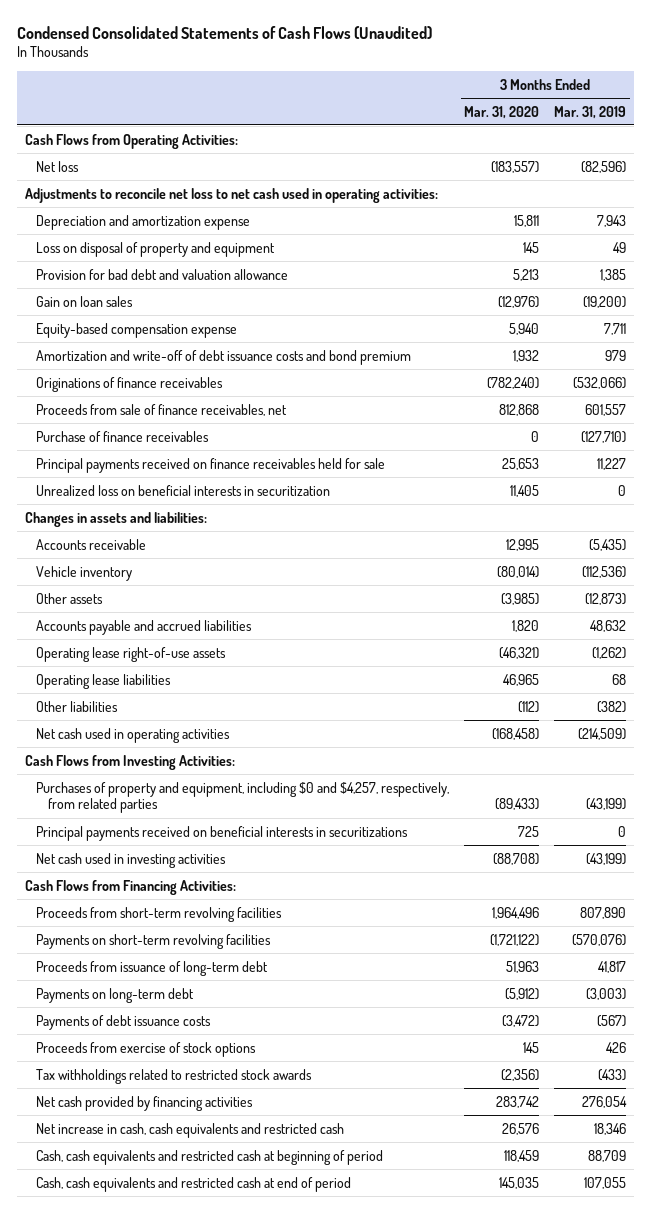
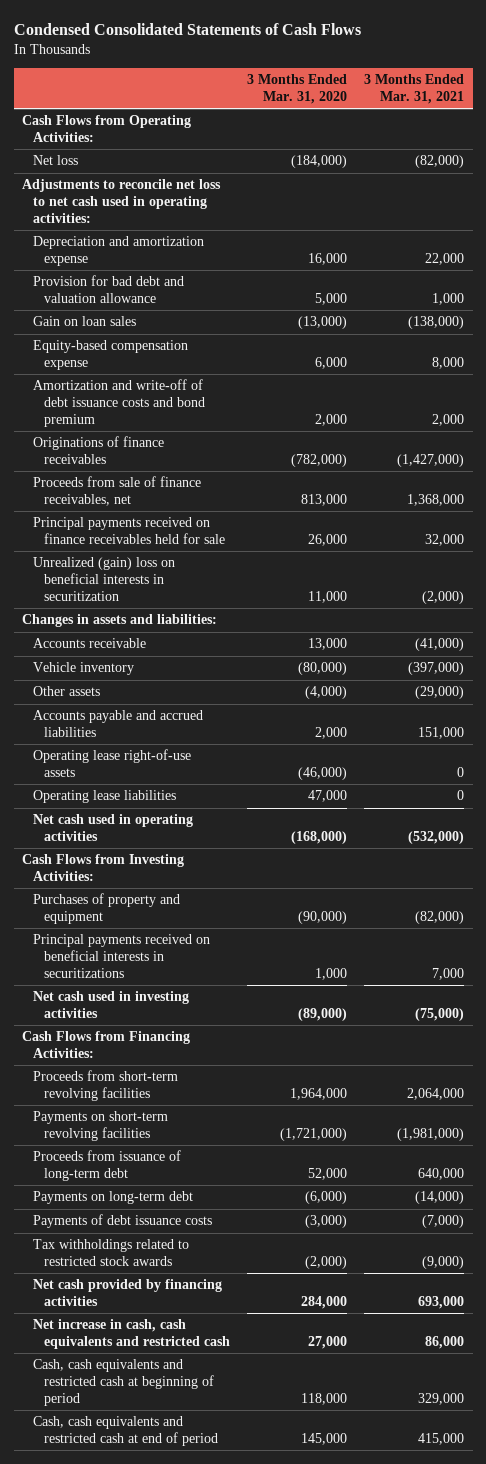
[17,25,433,39] Condensed Consolidated Statements of Cash Flows (Unaudited) -> [13,23,361,36] Condensed Consolidated Statements of Cash Flows
[554,105,627,119] Mar. 31, 2019 -> none
none -> [364,74,465,104] 3 Months Ended Mar. 31, 2021
[491,160,540,173] (183,557) -> [290,155,347,169] (184,000)
[36,241,276,257] Loss on disposal of property and equipment -> none
[36,430,210,442] Purchase of finance receivables -> none
[514,214,540,227] 15,811 -> [307,252,347,265] 16,000
[513,268,540,281] 5,213 -> [314,292,347,305] 5,000
[498,295,540,308] (12,976) -> [297,316,347,330] (13,000)
[509,322,540,335] 5,940 -> [314,356,347,369] 6,000
[513,349,540,362] 1,932 -> [314,413,347,426] 2,000
[487,376,540,389] (782,240) -> [290,453,347,467] (782,000)
[499,403,540,416] 812,868 -> [300,493,347,506] 813,000
[502,457,540,470] 25,653 -> [307,533,347,546] 26,000
[36,484,331,496] Unrealized loss on beneficial interests in securitization -> [32,557,175,601] Unrealized (gain) loss on beneficial interests in securitization
[510,484,540,497] 11,405 -> [307,590,347,603] 11,000
[36,700,119,712] Other liabilities -> none
[506,538,540,551] 12,995 -> [307,638,347,651] 13,000
[497,565,540,578] (80,014) -> [297,662,347,676] (80,000)
[501,592,540,605] (3,985) -> [304,686,347,700] (4,000)
[512,619,540,632] 1,820 -> [314,726,347,739] 2,000
[499,646,540,659] (46,321) -> [297,766,347,780] (46,000)
[503,673,540,686] 46,965 -> [307,790,347,803] 47,000
[492,727,540,740] (168,458) -> [290,830,347,844] (168,000)
[36,781,450,814] Purchases of property and equipment, including $0 and $4,257, respectively, from related parties -> [32,893,180,924] Purchases of property and equipment
[495,798,540,811] (89,433) -> [297,910,347,924] (90,000)
[518,825,540,837] 725 -> [314,967,347,980] 1,000
[493,852,540,865] (88,708) -> [297,1007,347,1021] (89,000)
[36,1041,257,1057] Proceeds from exercise of stock options -> none
[492,906,540,919] 1,964,496 -> [289,1087,347,1100] 1,964,000
[490,933,540,946] (1,721,122) -> [279,1127,347,1141] (1,721,000)
[506,960,540,973] 51,963 -> [307,1167,347,1180] 52,000
[505,987,540,1000] (5,912) -> [304,1191,347,1205] (6,000)
[502,1014,540,1027] (3,472) -> [304,1215,347,1229] (3,000)
[501,1068,540,1081] (2,356) -> [304,1255,347,1269] (2,000)
[496,1095,540,1108] 283,742 -> [300,1295,347,1309] 284,000
[502,1122,540,1135] 26,576 -> [307,1335,347,1349] 27,000
[504,1149,540,1162] 118,459 -> [300,1392,347,1405] 118,000
[499,1176,540,1189] 145,035 -> [300,1432,347,1445] 145,000

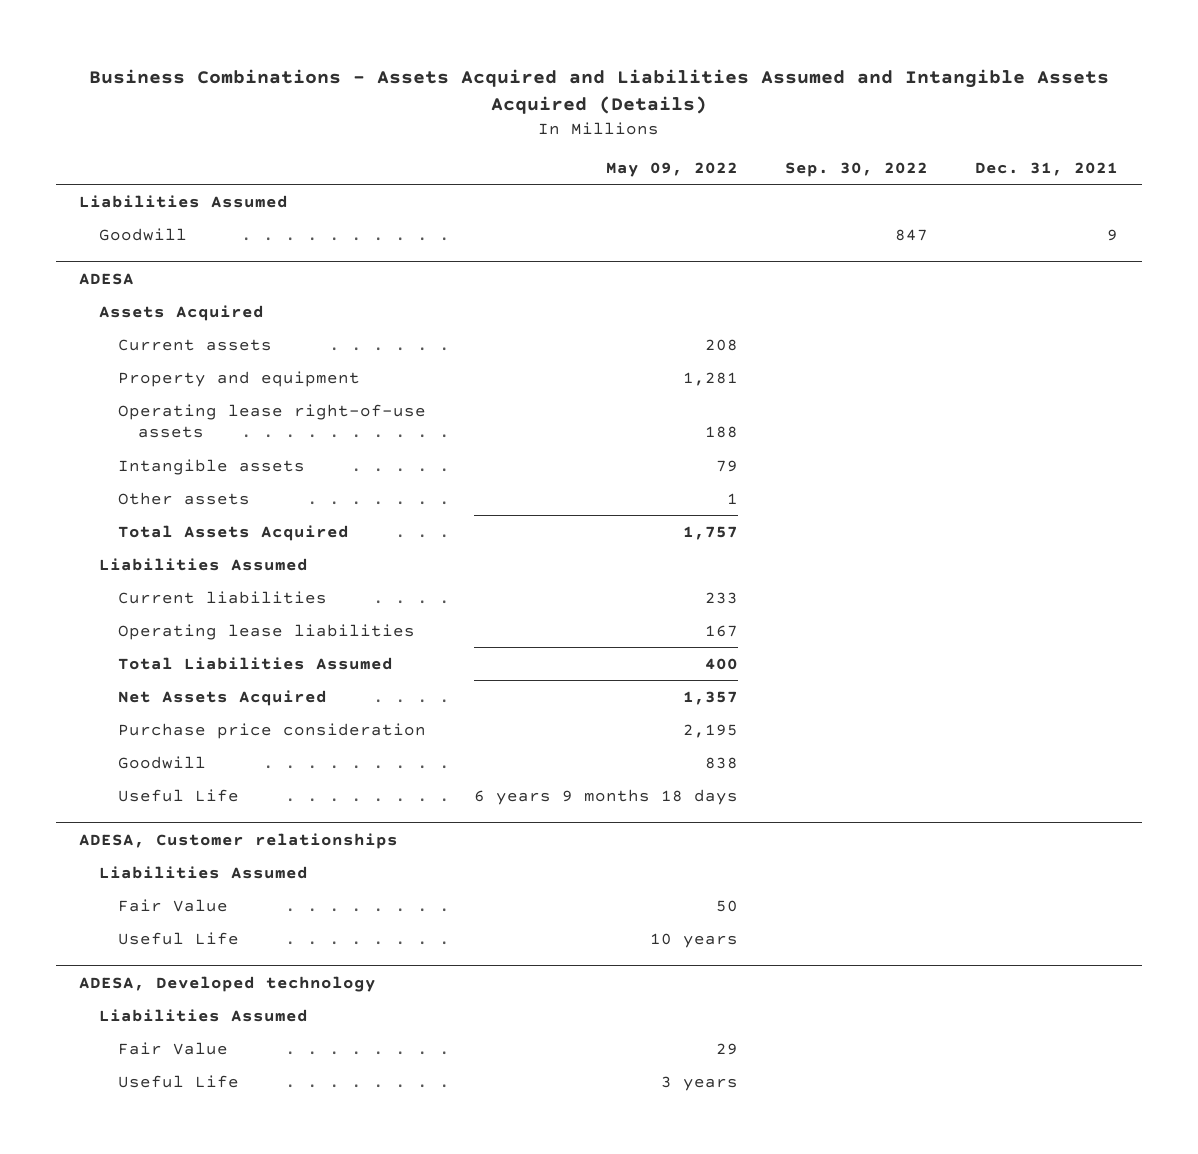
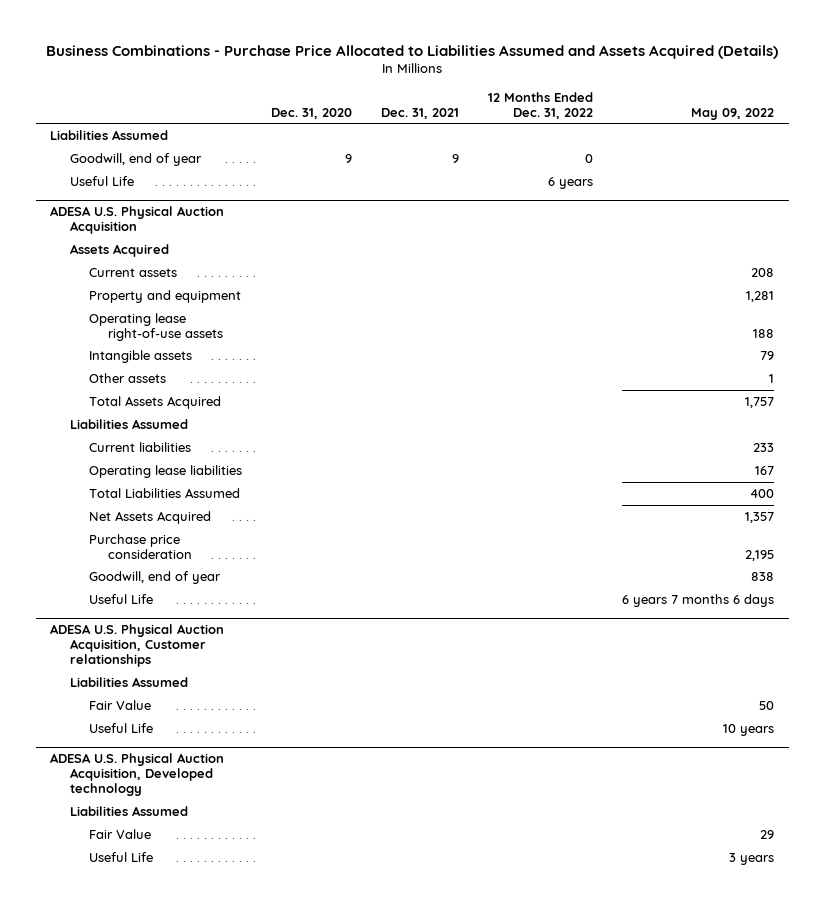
[88,68,1109,115] Business Combinations - Assets Acquired and Liabilities Assumed and Intangible Assets Acquired (Details) -> [46,44,779,59] Business Combinations - Purchase Price Allocated to Liabilities Assumed and Assets Acquired (Details)
[784,161,928,177] Sep. 30, 2022 -> none
none -> [270,107,352,119] Dec. 31, 2020
none -> [488,91,594,119] 12 Months Ended Dec. 31, 2022
[98,227,187,241] Goodwill -> [69,152,202,166] Goodwill, end of year
none -> [69,175,134,186] Useful Life
[79,272,135,285] ADESA -> [50,206,225,235] ADESA U.S. Physical Auction Acquisition
[79,832,399,849] ADESA, Customer relationships -> none
[118,755,207,769] Goodwill -> [88,570,221,584] Goodwill, end of year
[473,788,738,805] 6 years 9 months 18 days -> [622,593,775,607] 6 years 7 months 6 days
none -> [50,624,225,667] ADESA U.S. Physical Auction Acquisition, Customer relationships
[79,975,377,992] ADESA, Developed technology -> none
none -> [50,753,225,796] ADESA U.S. Physical Auction Acquisition, Developed technology

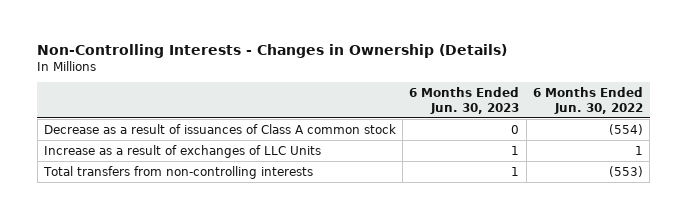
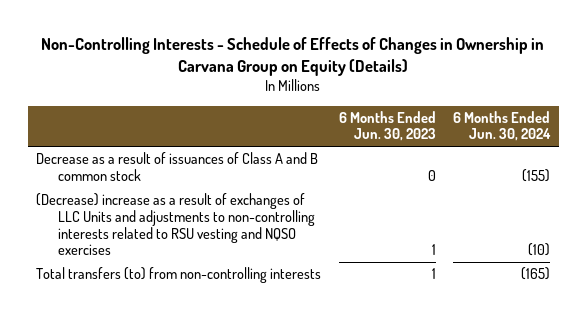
[37,44,508,59] Non-Controlling Interests - Changes in Ownership (Details) -> [41,36,545,76] Non-Controlling Interests - Schedule of Effects of Changes in Ownership in Carvana Group on Equity (Details)
[532,87,643,114] 6 Months Ended Jun. 30, 2022 -> none
none -> [452,110,551,142] 6 Months Ended Jun. 30, 2024
[44,144,322,158] Increase as a result of exchanges of LLC Units -> none
[44,123,397,134] Decrease as a result of issuances of Class A common stock -> [36,152,319,181] Decrease as a result of issuances of Class A and B common stock
none -> [36,193,316,256] (Decrease) increase as a result of exchanges of LLC Units and adjustments to non-controlling interests related to RSU vesting and NQSO exercises
[43,165,314,179] Total transfers from non-controlling interests -> [36,267,322,284] Total transfers (to) from non-controlling interests

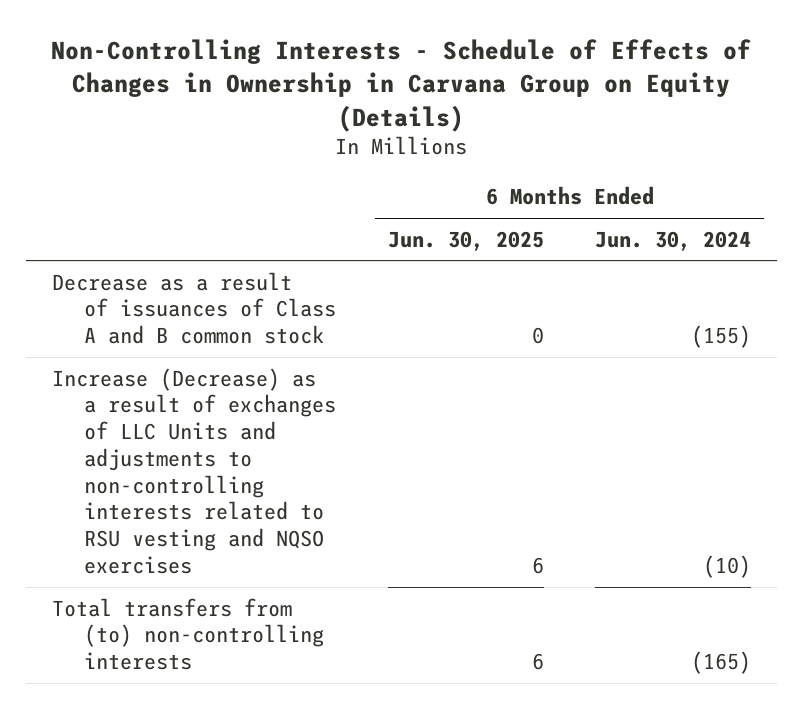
[338,110,436,142] 6 Months Ended Jun. 30, 2023 -> none
none -> [387,230,544,251] Jun. 30, 2025
[36,193,316,256] (Decrease) increase as a result of exchanges of LLC Units and adjustments to non-controlling interests related to RSU vesting and NQSO exercises -> [51,367,337,574] Increase (Decrease) as a result of exchanges of LLC Units and adjustments to non-controlling interests related to RSU vesting and NQSO exercises
[36,267,322,284] Total transfers (to) from non-controlling interests -> [51,597,325,671] Total transfers from (to) non-controlling interests

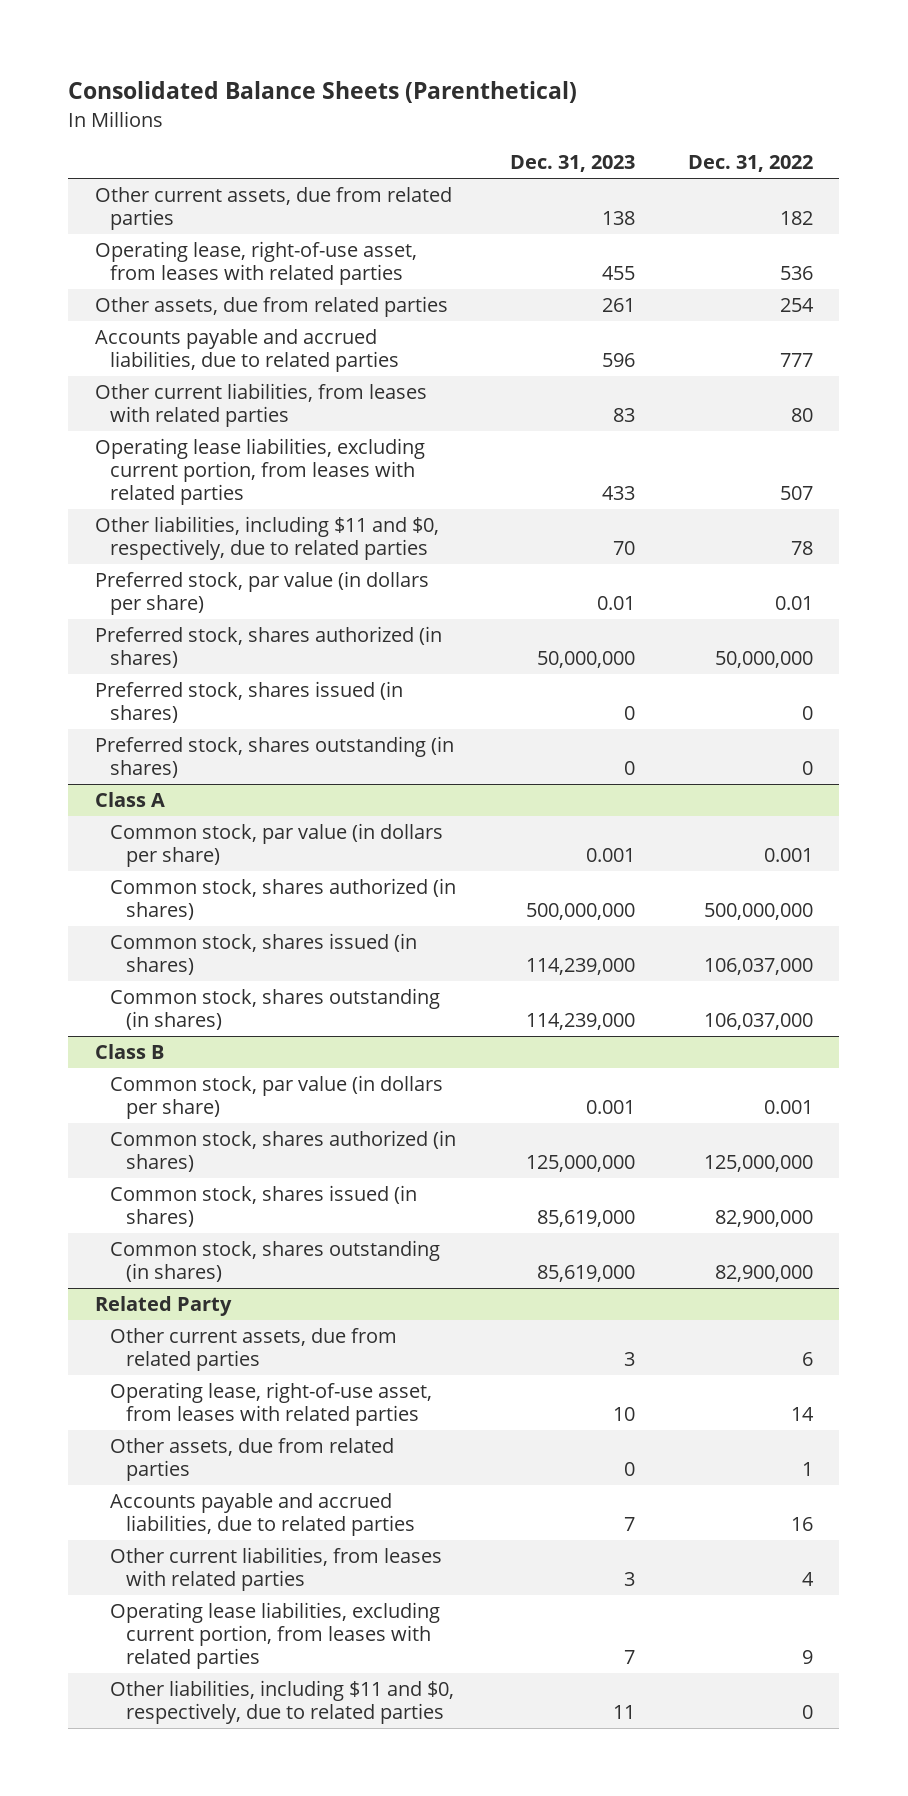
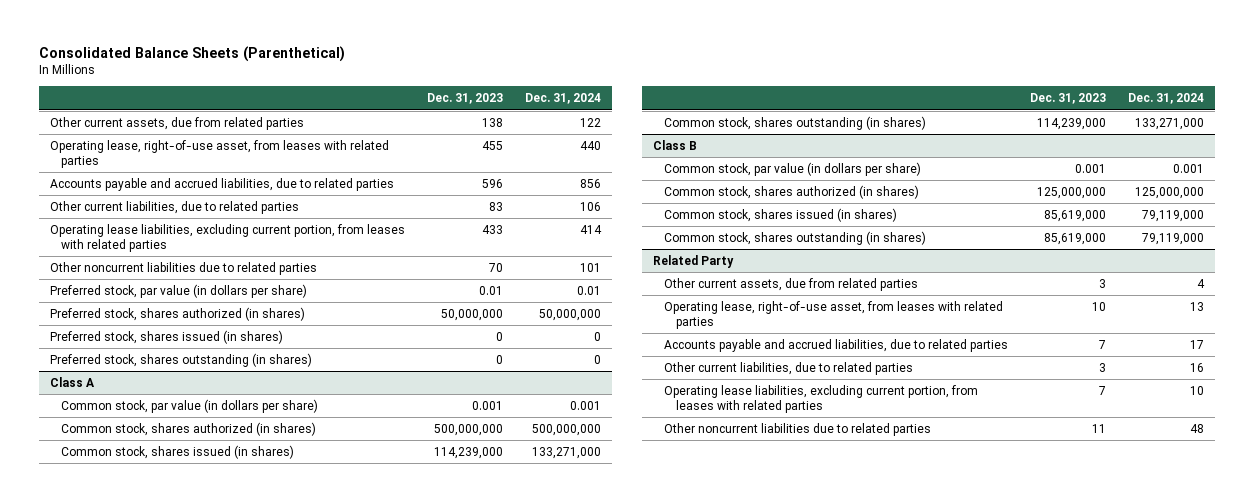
[687,155,813,173] Dec. 31, 2022 -> none
none -> [524,93,601,105] Dec. 31, 2024
[95,295,449,317] Other assets, due from related parties -> none
[95,382,428,428] Other current liabilities, from leases with related parties -> [49,200,299,214] Other current liabilities, due to related parties
[95,515,440,561] Other liabilities, including $11 and $0, respectively, due to related parties -> [49,261,317,275] Other noncurrent liabilities due to related parties
[110,1437,395,1482] Other assets, due from related parties -> none
[110,1546,443,1592] Other current liabilities, from leases with related parties -> [664,361,914,375] Other current liabilities, due to related parties
[110,1679,455,1725] Other liabilities, including $11 and $0, respectively, due to related parties -> [664,422,932,436] Other noncurrent liabilities due to related parties

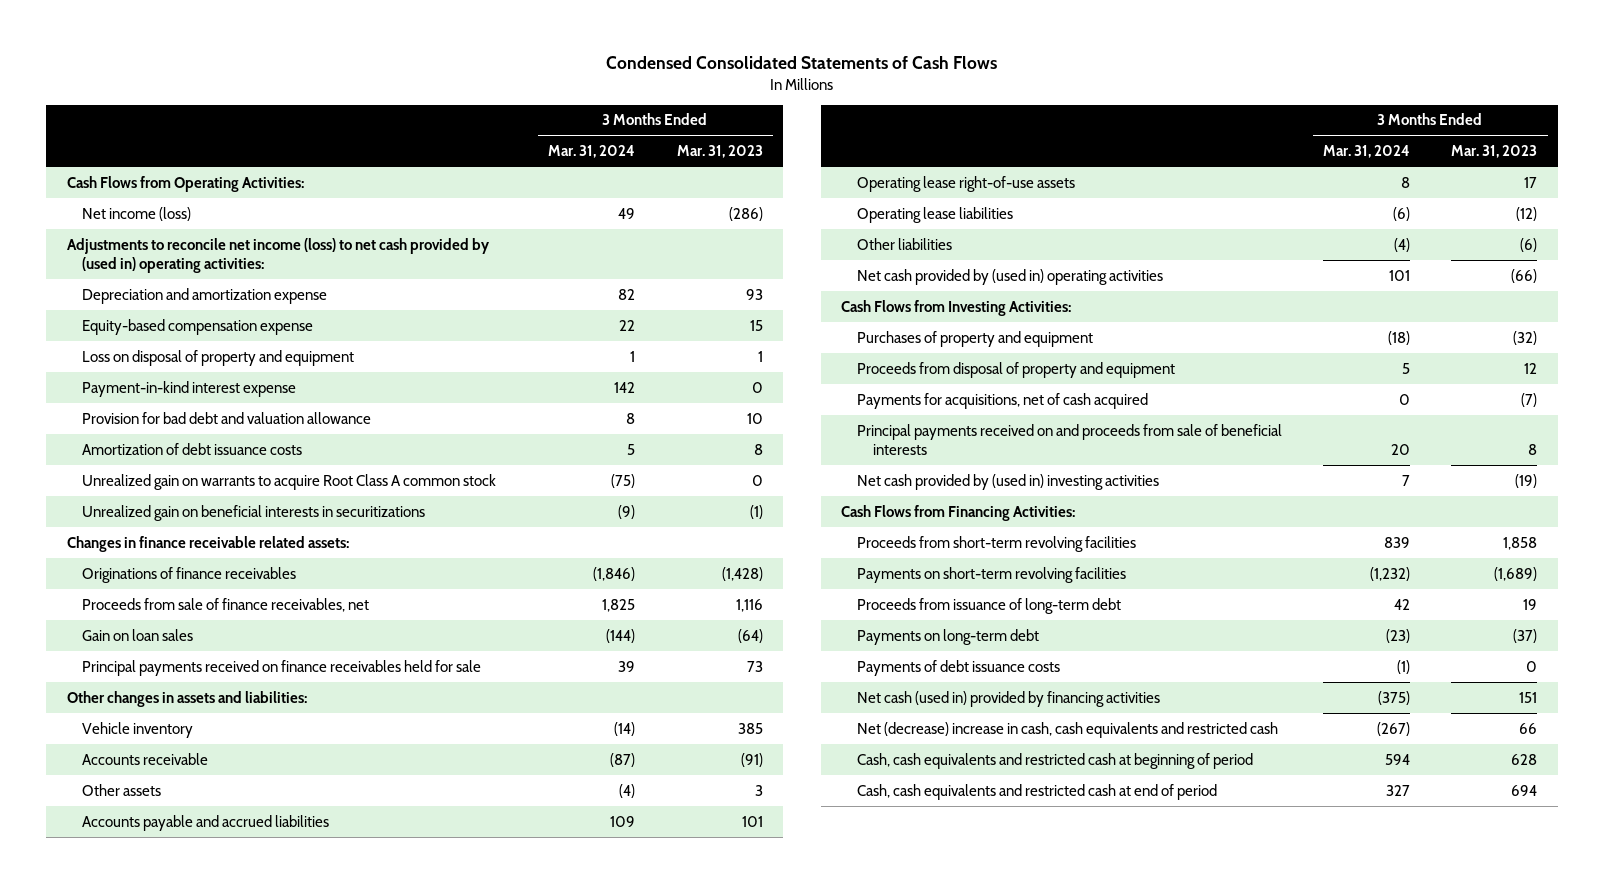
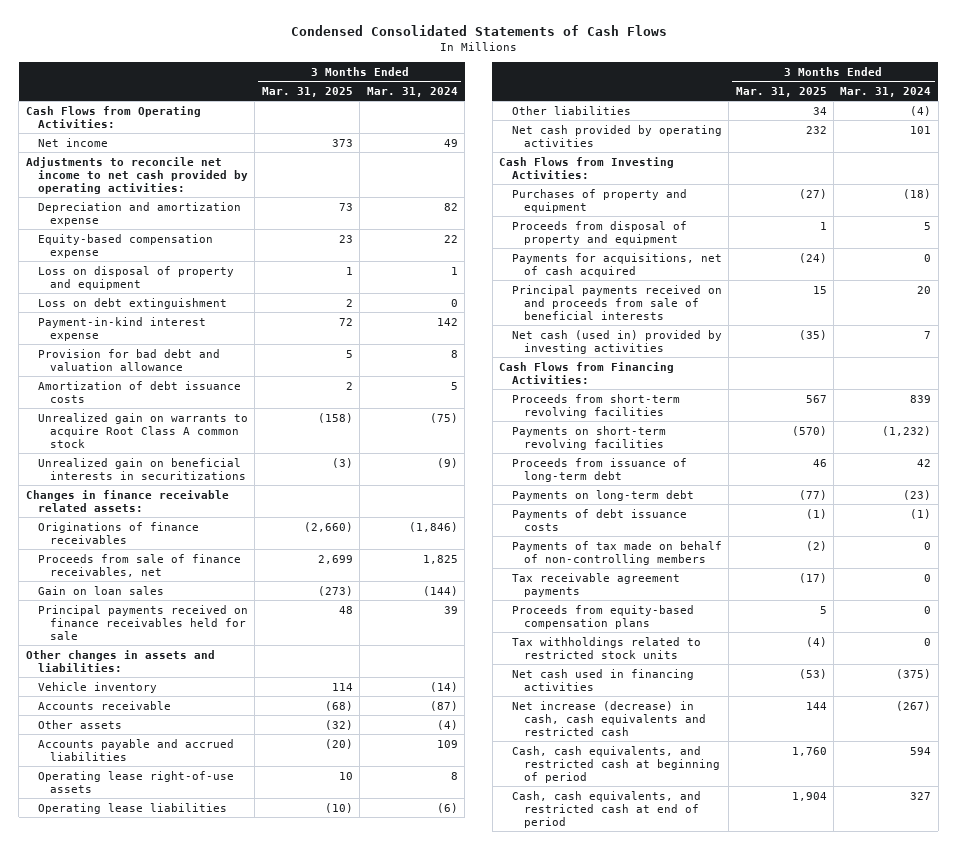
[676,145,763,159] Mar. 31, 2023 -> none
none -> [261,86,353,97] Mar. 31, 2025
[82,206,192,221] Net income (loss) -> [37,137,108,147] Net income
[66,237,490,274] Adjustments to reconcile net income (loss) to net cash provided by (used in) operating activities: -> [25,156,248,194] Adjustments to reconcile net income to net cash provided by operating activities:
none -> [37,297,227,309] Loss on debt extinguishment
[856,268,1163,285] Net cash provided by (used in) operating activities -> [511,124,722,147] Net cash provided by operating activities
[856,473,1159,490] Net cash provided by (used in) investing activities -> [511,329,722,354] Net cash (used in) provided by investing activities
none -> [511,540,722,565] Payments of tax made on behalf of non-controlling members
none -> [511,572,680,597] Tax receivable agreement payments
none -> [511,604,694,629] Proceeds from equity-based compensation plans
none -> [511,636,701,659] Tax withholdings related to restricted stock units
[856,690,1160,707] Net cash (used in) provided by financing activities -> [511,668,694,691] Net cash used in financing activities
[856,721,1278,738] Net (decrease) increase in cash, cash equivalents and restricted cash -> [511,700,706,736] Net increase (decrease) in cash, cash equivalents and restricted cash
[856,752,1253,769] Cash, cash equivalents and restricted cash at beginning of period -> [511,745,720,783] Cash, cash equivalents, and restricted cash at beginning of period
[856,783,1217,800] Cash, cash equivalents and restricted cash at end of period -> [511,790,701,828] Cash, cash equivalents, and restricted cash at end of period

